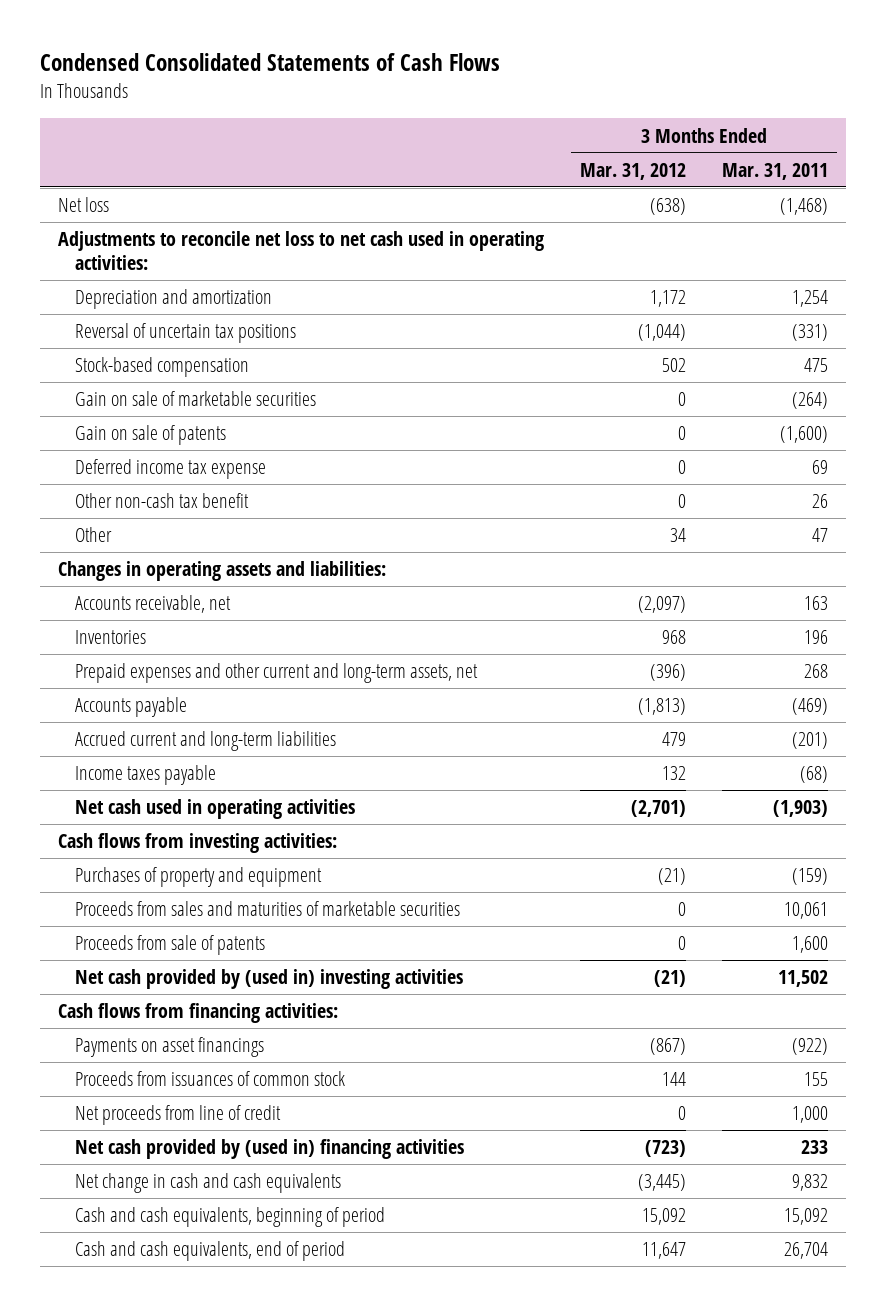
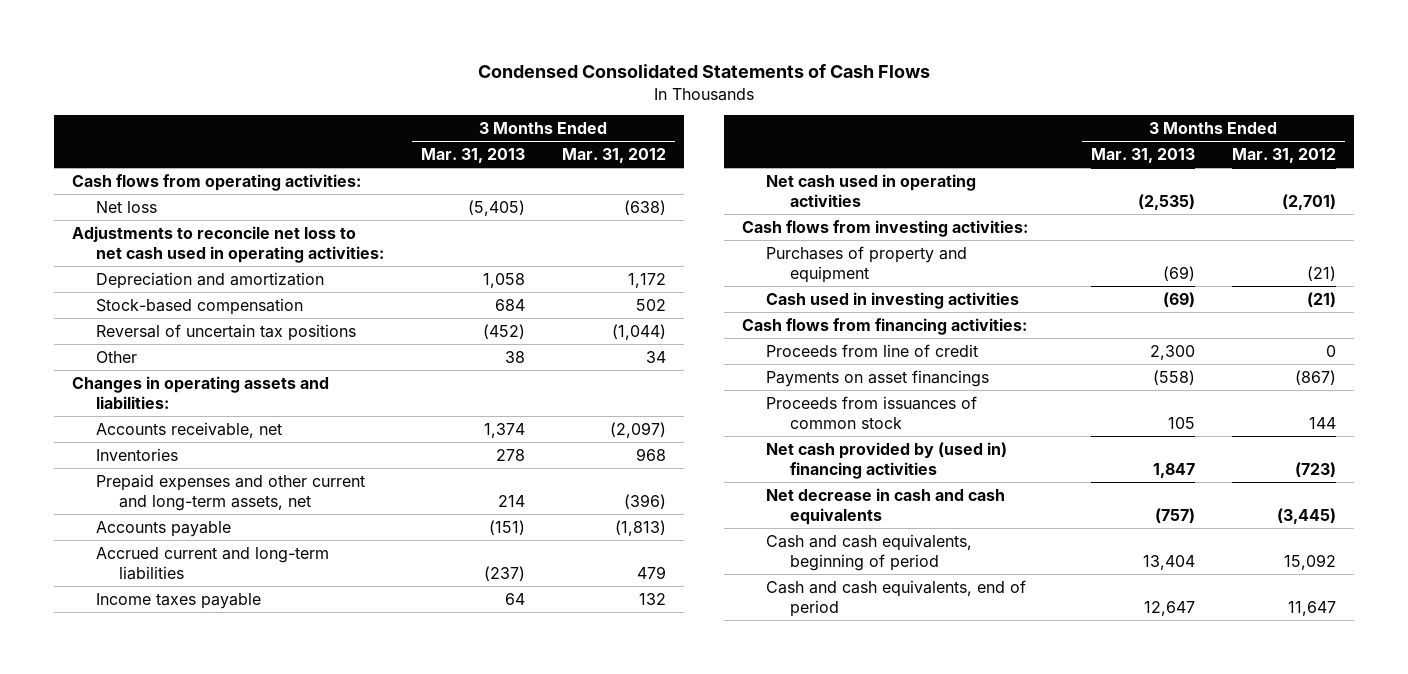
[721,162,828,180] Mar. 31, 2011 -> none
none -> [420,148,525,164] Mar. 31, 2013
none -> [72,173,362,191] Cash flows from operating activities:
[75,391,317,407] Gain on sale of marketable securities -> none
[75,425,227,446] Gain on sale of patents -> none
[75,459,267,480] Deferred income tax expense -> none
[75,493,250,509] Other non-cash tax benefit -> none
[75,323,297,344] Reversal of uncertain tax positions -> [95,323,356,341] Reversal of uncertain tax positions
[75,901,461,917] Proceeds from sales and maturities of marketable securities -> none
[75,935,266,956] Proceeds from sale of patents -> none
[75,969,464,990] Net cash provided by (used in) investing activities -> [766,291,1020,309] Cash used in investing activities
none -> [766,343,979,357] Proceeds from line of credit
[75,1105,282,1126] Net proceeds from line of credit -> none
[75,1173,342,1194] Net change in cash and cash equivalents -> [766,487,1006,525] Net decrease in cash and cash equivalents

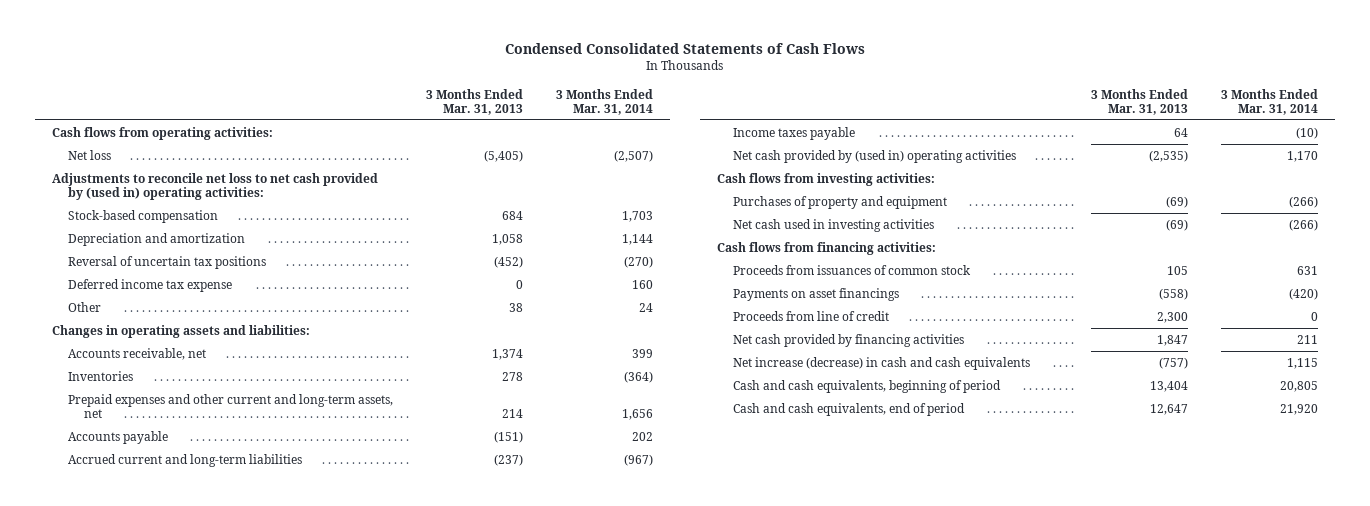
[561,148,666,164] Mar. 31, 2012 -> none
none -> [556,88,654,115] 3 Months Ended Mar. 31, 2014
[72,225,384,263] Adjustments to reconcile net loss to net cash used in operating activities: -> [51,172,378,201] Adjustments to reconcile net loss to net cash provided by (used in) operating activities:
[95,271,324,289] Depreciation and amortization -> [67,232,245,246] Depreciation and amortization
none -> [67,278,232,292] Deferred income tax expense
[766,173,977,207] Net cash used in operating activities -> [732,149,1016,163] Net cash provided by (used in) operating activities
[766,291,1020,309] Cash used in investing activities -> [732,218,934,232] Net cash used in investing activities
[766,369,990,387] Payments on asset financings -> [732,287,899,301] Payments on asset financings
[766,343,979,357] Proceeds from line of credit -> [732,310,889,321] Proceeds from line of credit
[766,441,1008,479] Net cash provided by (used in) financing activities -> [732,333,964,347] Net cash provided by financing activities
[766,487,1006,525] Net decrease in cash and cash equivalents -> [732,356,1030,370] Net increase (decrease) in cash and cash equivalents

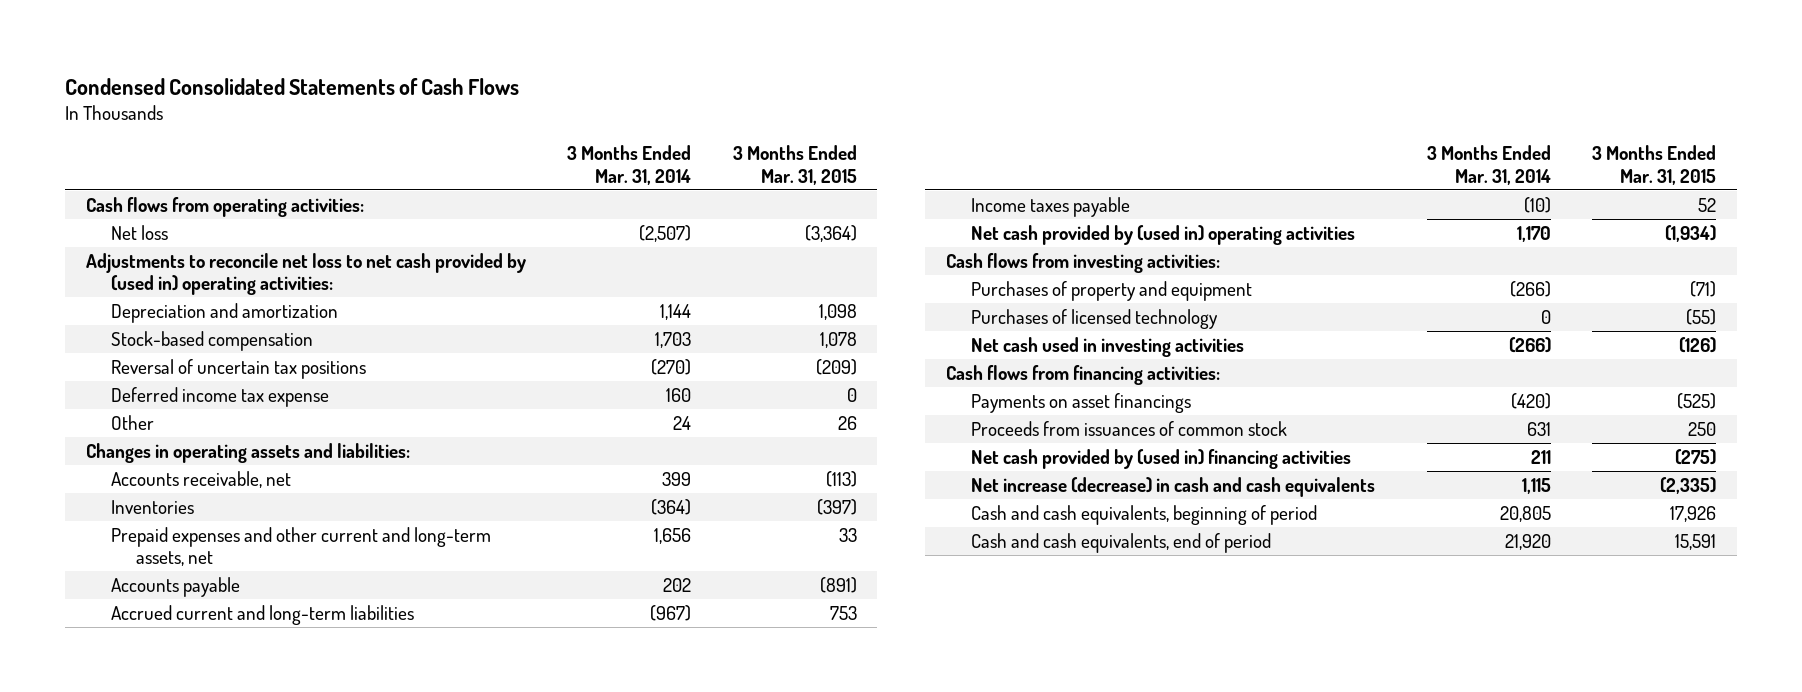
[425,88,523,115] 3 Months Ended Mar. 31, 2013 -> none
none -> [732,145,857,185] 3 Months Ended Mar. 31, 2015
[67,209,218,223] Stock-based compensation -> [111,330,314,351] Stock-based compensation
none -> [970,308,1218,329] Purchases of licensed technology
[732,310,889,321] Proceeds from line of credit -> none
[732,264,971,275] Proceeds from issuances of common stock -> [970,420,1287,436] Proceeds from issuances of common stock
[732,333,964,347] Net cash provided by financing activities -> [970,448,1351,469] Net cash provided by (used in) financing activities

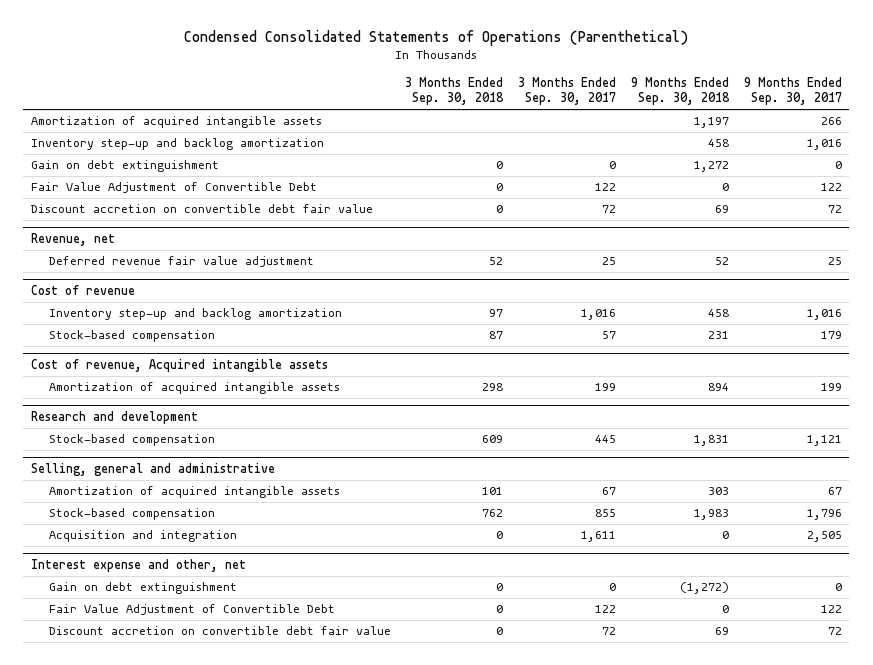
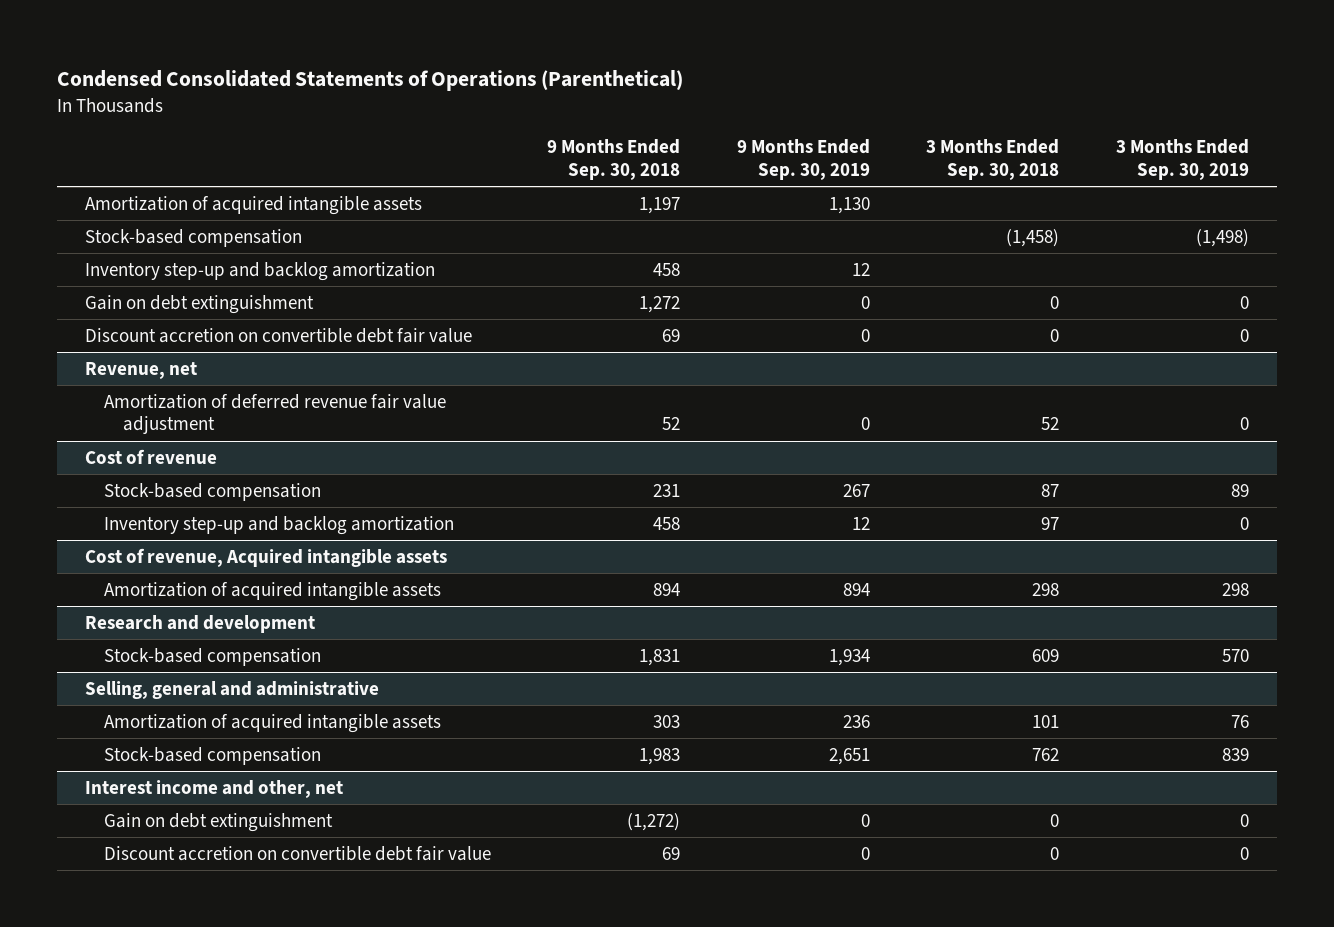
[518,77,617,106] 3 Months Ended Sep. 30, 2017 -> none
[744,77,843,106] 9 Months Ended Sep. 30, 2017 -> none
none -> [736,139,870,180] 9 Months Ended Sep. 30, 2019
none -> [1115,139,1249,180] 3 Months Ended Sep. 30, 2019
none -> [84,228,302,247] Stock-based compensation
[30,182,317,194] Fair Value Adjustment of Convertible Debt -> none
[48,256,314,268] Deferred revenue fair value adjustment -> [103,393,446,435] Amortization of deferred revenue fair value adjustment
[48,308,342,321] Inventory step-up and backlog amortization -> [103,515,454,535] Inventory step-up and backlog amortization
[48,530,237,543] Acquisition and integration -> none
[30,558,246,572] Interest expense and other, net -> [84,779,343,798] Interest income and other, net
[48,604,335,616] Fair Value Adjustment of Convertible Debt -> none

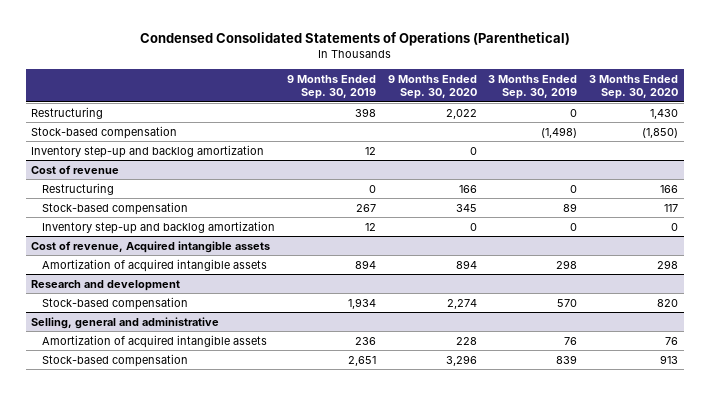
[547,139,681,180] 9 Months Ended Sep. 30, 2018 -> none
[926,139,1060,180] 3 Months Ended Sep. 30, 2018 -> none
none -> [387,74,477,100] 9 Months Ended Sep. 30, 2020
none -> [589,74,679,100] 3 Months Ended Sep. 30, 2020
[84,195,422,215] Amortization of acquired intangible assets -> none
none -> [31,106,104,119] Restructuring
[84,294,314,314] Gain on debt extinguishment -> none
[84,327,472,343] Discount accretion on convertible debt fair value -> none
[84,361,197,379] Revenue, net -> none
[103,393,446,435] Amortization of deferred revenue fair value adjustment -> none
none -> [42,182,115,195] Restructuring
[84,779,343,798] Interest income and other, net -> none
[103,812,333,832] Gain on debt extinguishment -> none
[103,845,491,861] Discount accretion on convertible debt fair value -> none

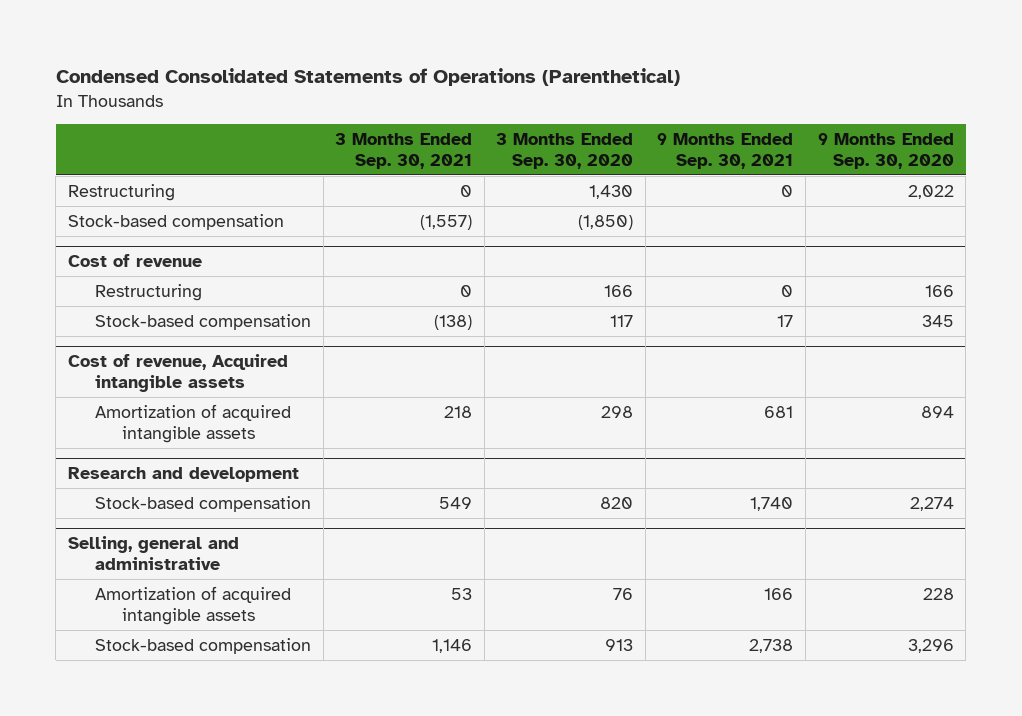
[286,74,376,100] 9 Months Ended Sep. 30, 2019 -> none
[488,74,578,100] 3 Months Ended Sep. 30, 2019 -> none
none -> [335,132,473,169] 3 Months Ended Sep. 30, 2021
none -> [657,132,794,169] 9 Months Ended Sep. 30, 2021
[31,144,265,158] Inventory step-up and backlog amortization -> none
[42,220,276,234] Inventory step-up and backlog amortization -> none

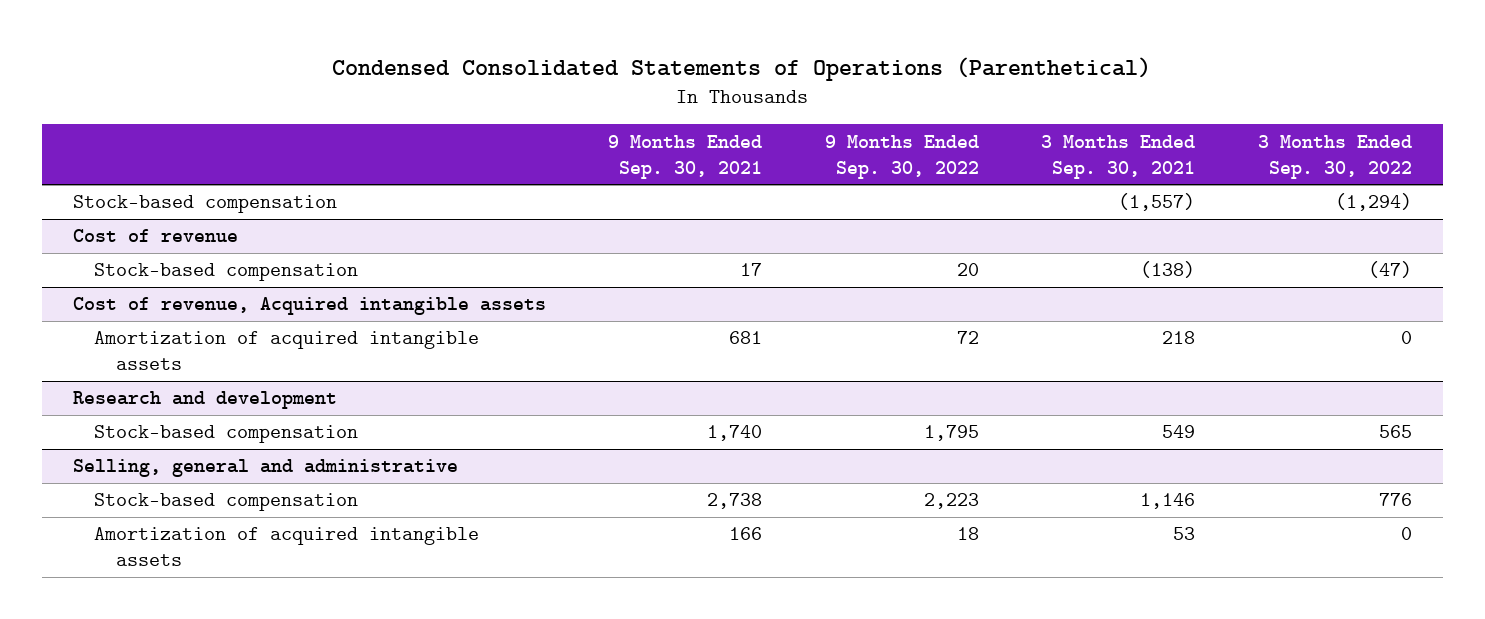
[496,132,634,169] 3 Months Ended Sep. 30, 2020 -> none
[817,132,954,169] 9 Months Ended Sep. 30, 2020 -> none
none -> [824,134,979,179] 9 Months Ended Sep. 30, 2022
none -> [1257,134,1412,179] 3 Months Ended Sep. 30, 2022
[68,183,176,201] Restructuring -> none
[95,283,203,301] Restructuring -> none
[95,585,292,625] Amortization of acquired intangible assets -> [94,527,480,567] Amortization of acquired intangible assets

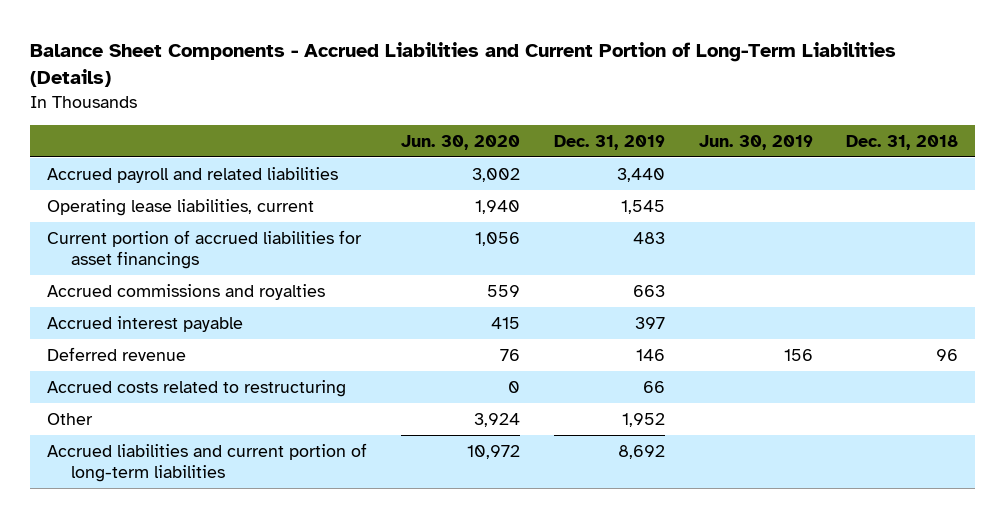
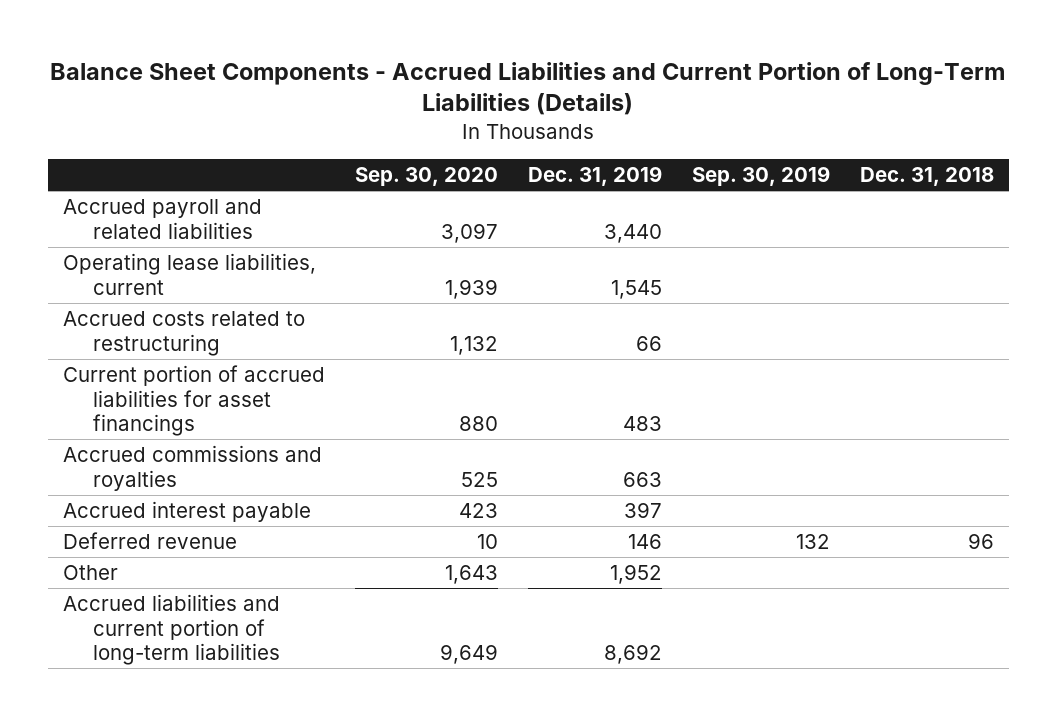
[400,134,520,150] Jun. 30, 2020 -> none
[698,134,813,150] Jun. 30, 2019 -> none
none -> [355,167,499,187] Sep. 30, 2020
none -> [691,166,830,187] Sep. 30, 2019
[47,379,347,397] Accrued costs related to restructuring -> [63,310,306,356] Accrued costs related to restructuring

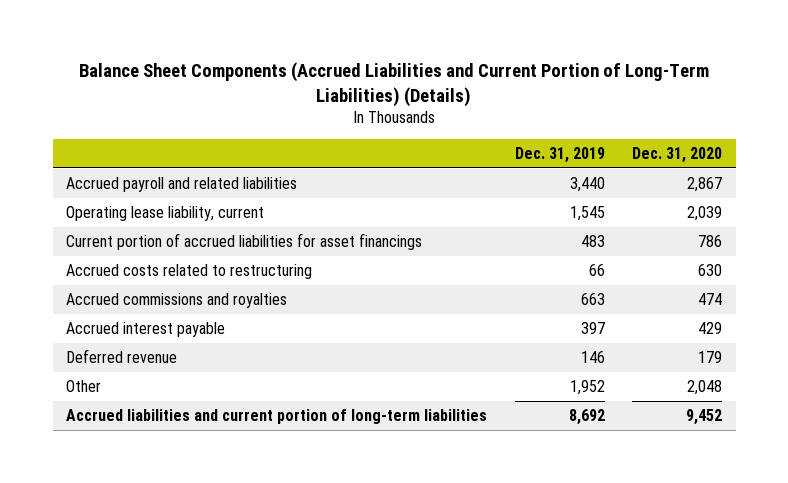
[50,61,1006,116] Balance Sheet Components - Accrued Liabilities and Current Portion of Long-Term Liabilities (Details) -> [79,62,710,107] Balance Sheet Components (Accrued Liabilities and Current Portion of Long-Term Liabilities) (Details)
[355,167,499,187] Sep. 30, 2020 -> none
[691,166,830,187] Sep. 30, 2019 -> none
[859,167,994,187] Dec. 31, 2018 -> none
none -> [632,147,723,164] Dec. 31, 2020
[63,252,317,295] Operating lease liabilities, current -> [66,205,265,221] Operating lease liability, current
[63,310,306,356] Accrued costs related to restructuring -> [66,263,313,279] Accrued costs related to restructuring

